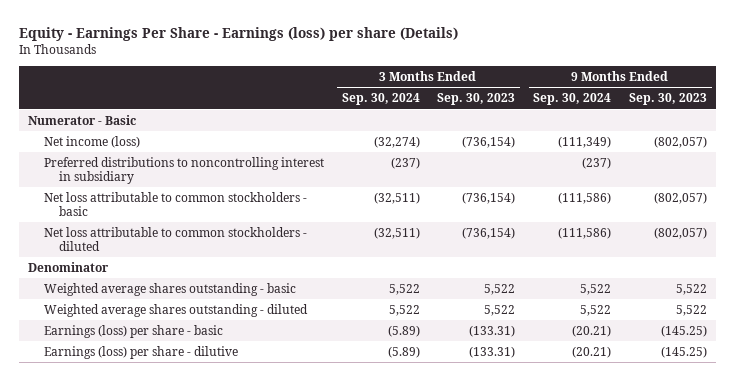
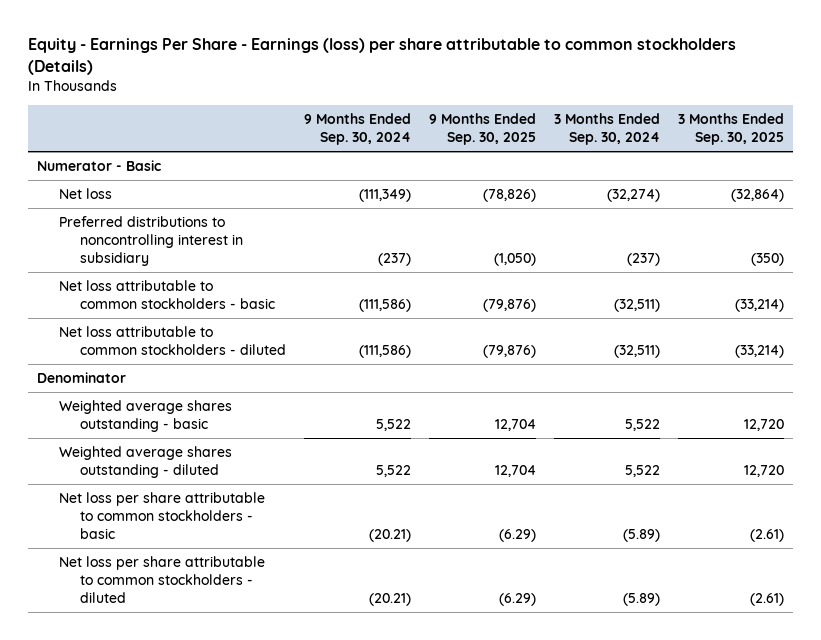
[19,26,459,41] Equity - Earnings Per Share - Earnings (loss) per share (Details) -> [28,38,737,76] Equity - Earnings Per Share - Earnings (loss) per share attributable to common stockholders (Details)
[437,93,516,106] Sep. 30, 2023 -> none
[629,93,708,106] Sep. 30, 2023 -> none
none -> [429,113,537,146] 9 Months Ended Sep. 30, 2025
none -> [677,113,784,146] 3 Months Ended Sep. 30, 2025
[43,136,140,149] Net income (loss) -> [58,187,112,199] Net loss
[43,325,223,339] Earnings (loss) per share - basic -> [58,491,265,540] Net loss per share attributable to common stockholders - basic
[43,346,238,360] Earnings (loss) per share - dilutive -> [58,555,265,604] Net loss per share attributable to common stockholders - diluted

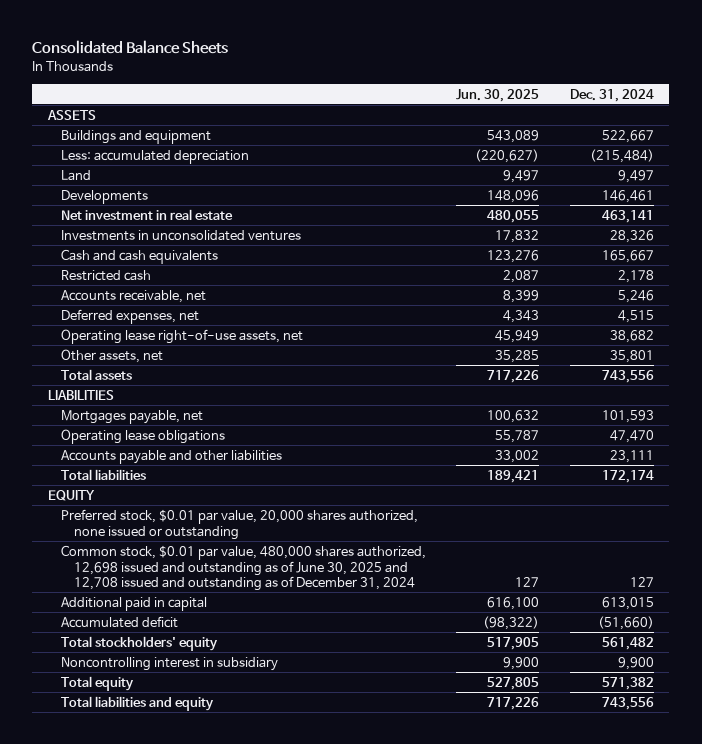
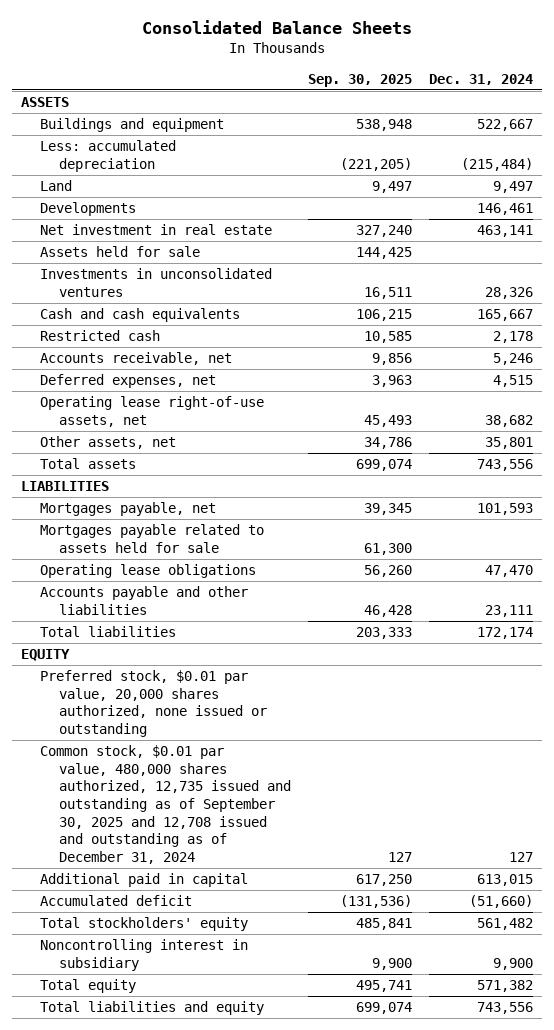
[456,88,540,102] Jun. 30, 2025 -> none
none -> [308,73,413,87] Sep. 30, 2025
none -> [39,246,200,258] Assets held for sale
none -> [39,524,264,553] Mortgages payable related to assets held for sale
[60,544,426,592] Common stock, $0.01 par value, 480,000 shares authorized, 12,698 issued and outstanding as of June 30, 2025 and 12,708 issued and outstanding as of December 31, 2024 -> [39,745,291,864] Common stock, $0.01 par value, 480,000 shares authorized, 12,735 issued and outstanding as of September 30, 2025 and 12,708 issued and outstanding as of December 31, 2024

